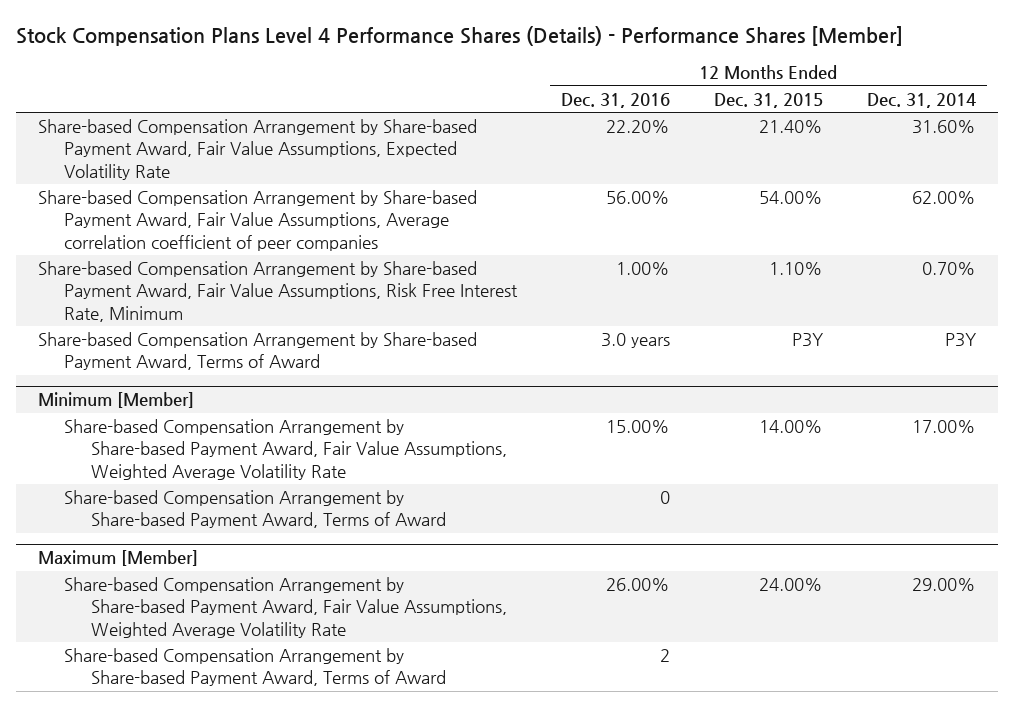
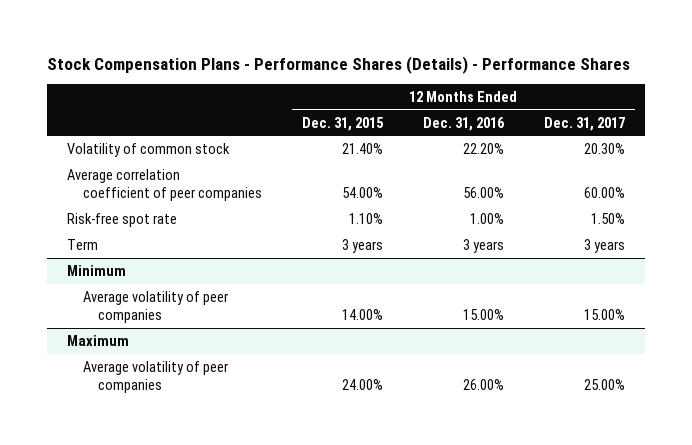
[15,26,903,47] Stock Compensation Plans Level 4 Performance Shares (Details) - Performance Shares [Member] -> [47,55,631,74] Stock Compensation Plans - Performance Shares (Details) - Performance Shares
[866,92,976,108] Dec. 31, 2014 -> none
none -> [543,116,625,131] Dec. 31, 2017
[37,332,477,371] Share-based Compensation Arrangement by Share-based Payment Award, Terms of Award -> none
[64,490,447,529] Share-based Compensation Arrangement by Share-based Payment Award, Terms of Award -> none
[64,648,447,687] Share-based Compensation Arrangement by Share-based Payment Award, Terms of Award -> none
[37,119,477,180] Share-based Compensation Arrangement by Share-based Payment Award, Fair Value Assumptions, Expected Volatility Rate -> [67,142,231,157] Volatility of common stock
[37,190,477,251] Share-based Compensation Arrangement by Share-based Payment Award, Fair Value Assumptions, Average correlation coefficient of peer companies -> [67,168,262,202] Average correlation coefficient of peer companies
[37,261,519,322] Share-based Compensation Arrangement by Share-based Payment Award, Fair Value Assumptions, Risk Free Interest Rate, Minimum -> [67,212,178,227] Risk-free spot rate
none -> [67,238,99,250] Term
[37,392,194,409] Minimum [Member] -> [67,264,127,276] Minimum
[64,419,508,480] Share-based Compensation Arrangement by Share-based Payment Award, Fair Value Assumptions, Weighted Average Volatility Rate -> [82,290,228,324] Average volatility of peer companies
[37,550,198,567] Maximum [Member] -> [67,334,130,346] Maximum
[64,577,508,638] Share-based Compensation Arrangement by Share-based Payment Award, Fair Value Assumptions, Weighted Average Volatility Rate -> [82,360,228,394] Average volatility of peer companies

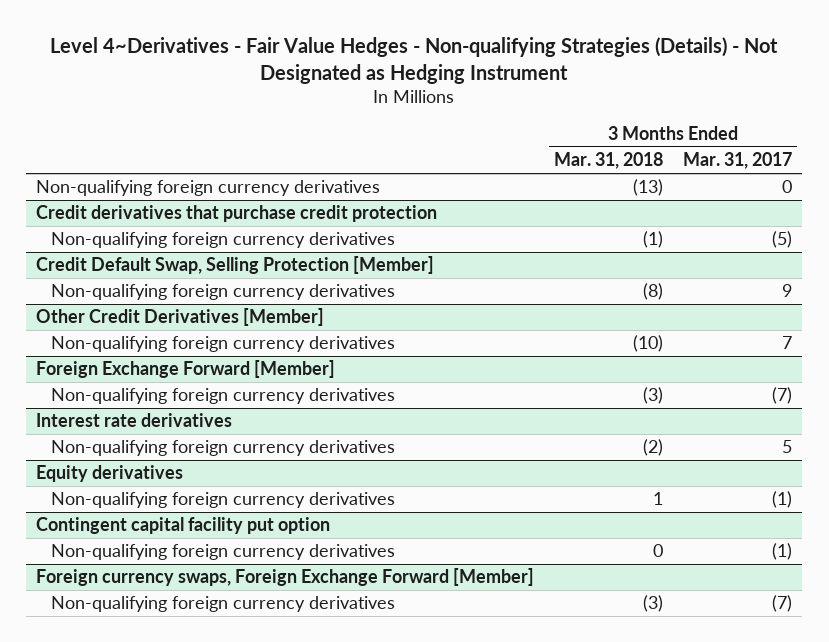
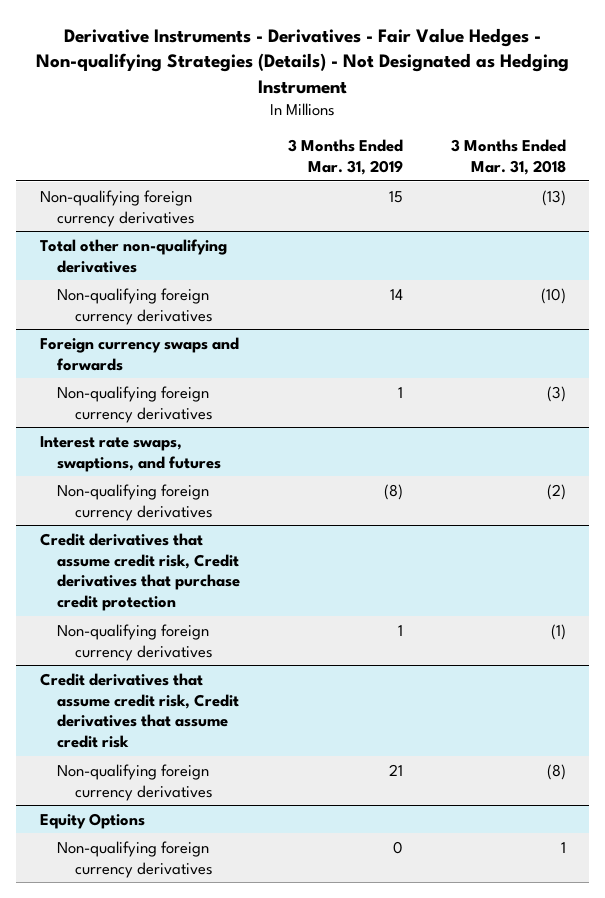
[50,36,779,84] Level 4~Derivatives - Fair Value Hedges - Non-qualifying Strategies (Details) - Not Designated as Hedging Instrument -> [35,27,569,94] Derivative Instruments - Derivatives - Fair Value Hedges - Non-qualifying Strategies (Details) - Not Designated as Hedging Instrument
[683,152,793,170] Mar. 31, 2017 -> none
none -> [287,139,403,175] 3 Months Ended Mar. 31, 2019
[51,232,396,249] Non-qualifying foreign currency derivatives -> none
[36,256,435,275] Credit Default Swap, Selling Protection [Member] -> none
[51,284,396,301] Non-qualifying foreign currency derivatives -> none
[36,308,325,327] Other Credit Derivatives [Member] -> none
[36,205,438,223] Credit derivatives that purchase credit protection -> [39,238,227,273] Total other non-qualifying derivatives
[36,360,336,379] Foreign Exchange Forward [Member] -> [39,336,239,371] Foreign currency swaps and forwards
[36,413,233,428] Interest rate derivatives -> [39,435,222,472] Interest rate swaps, swaptions, and futures
none -> [39,532,241,612] Credit derivatives that assume credit risk, Credit derivatives that purchase credit protection
none -> [57,623,214,661] Non-qualifying foreign currency derivatives
none -> [39,672,240,749] Credit derivatives that assume credit risk, Credit derivatives that assume credit risk
none -> [57,763,214,801] Non-qualifying foreign currency derivatives
[36,465,184,483] Equity derivatives -> [39,812,145,829] Equity Options
[36,517,331,535] Contingent capital facility put option -> none
[51,544,396,561] Non-qualifying foreign currency derivatives -> none
[36,568,535,587] Foreign currency swaps, Foreign Exchange Forward [Member] -> none
[51,596,396,613] Non-qualifying foreign currency derivatives -> none

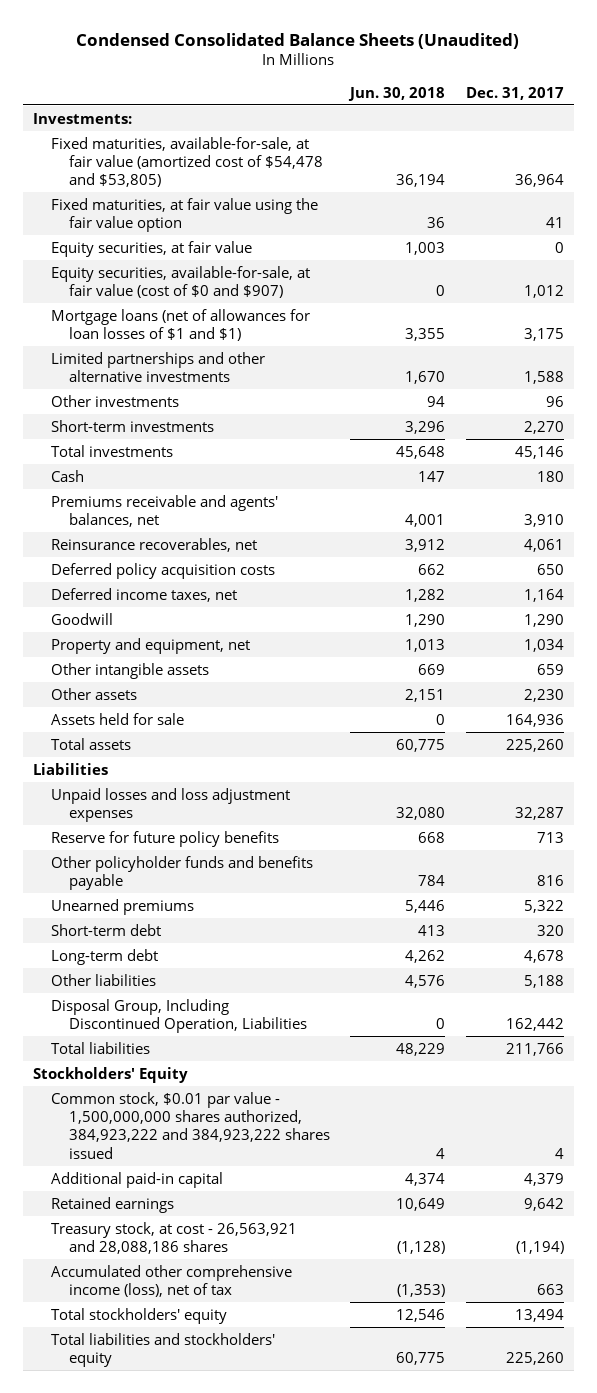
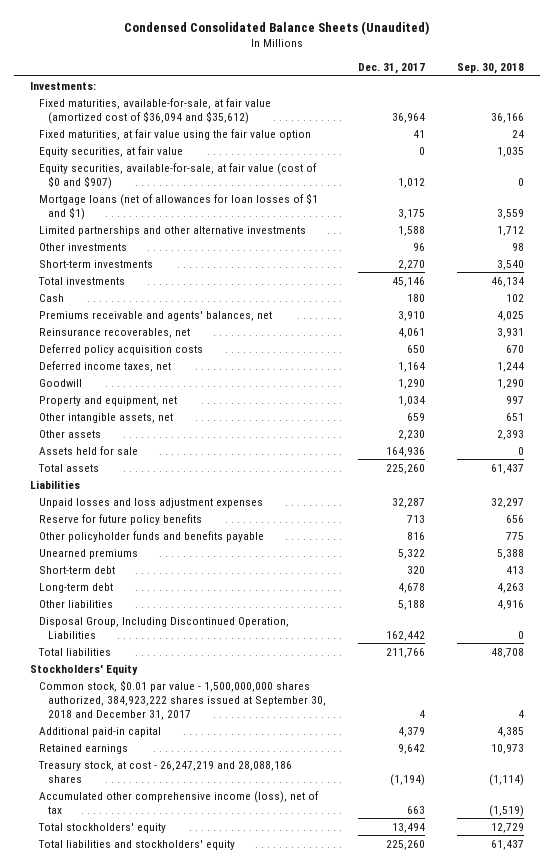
[348,86,446,101] Jun. 30, 2018 -> none
none -> [457,63,525,75] Sep. 30, 2018
[51,136,324,188] Fixed maturities, available-for-sale, at fair value (amortized cost of $54,478 and $53,805) -> [39,97,272,124] Fixed maturities, available-for-sale, at fair value (amortized cost of $36,094 and $35,612)
[51,662,210,679] Other intangible assets -> [39,412,174,423] Other intangible assets, net
[51,1091,331,1159] Common stock, $0.01 par value - 1,500,000,000 shares authorized, 384,923,222 and 384,923,222 shares issued -> [39,679,326,720] Common stock, $0.01 par value - 1,500,000,000 shares authorized, 384,923,222 shares issued at September 30, 2018 and December 31, 2017
[51,1221,298,1254] Treasury stock, at cost - 26,563,921 and 28,088,186 shares -> [38,760,293,783] Treasury stock, at cost - 26,247,219 and 28,088,186 shares

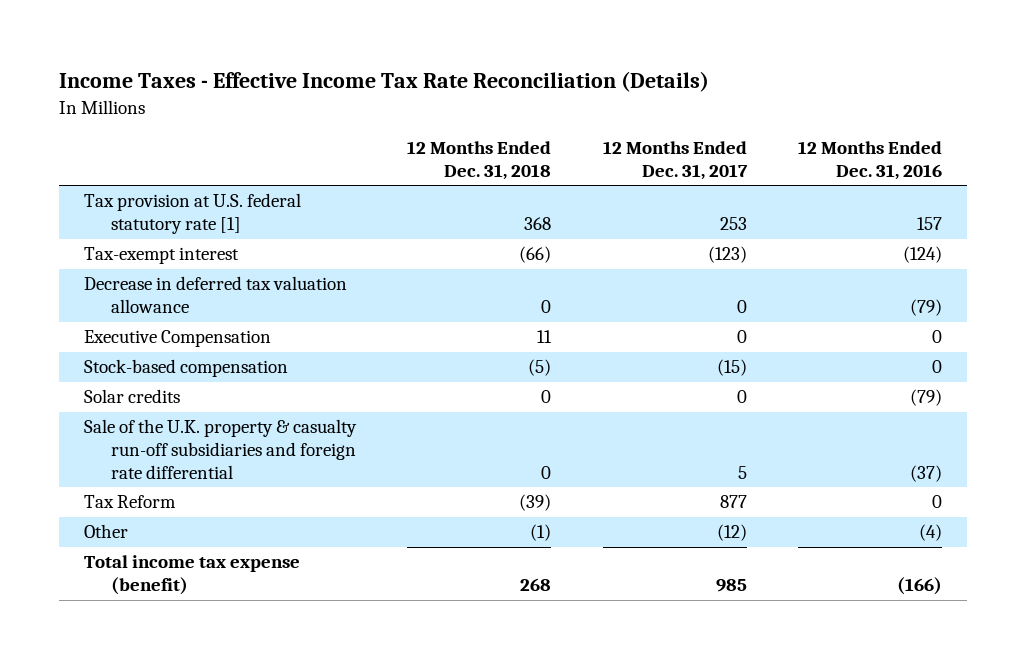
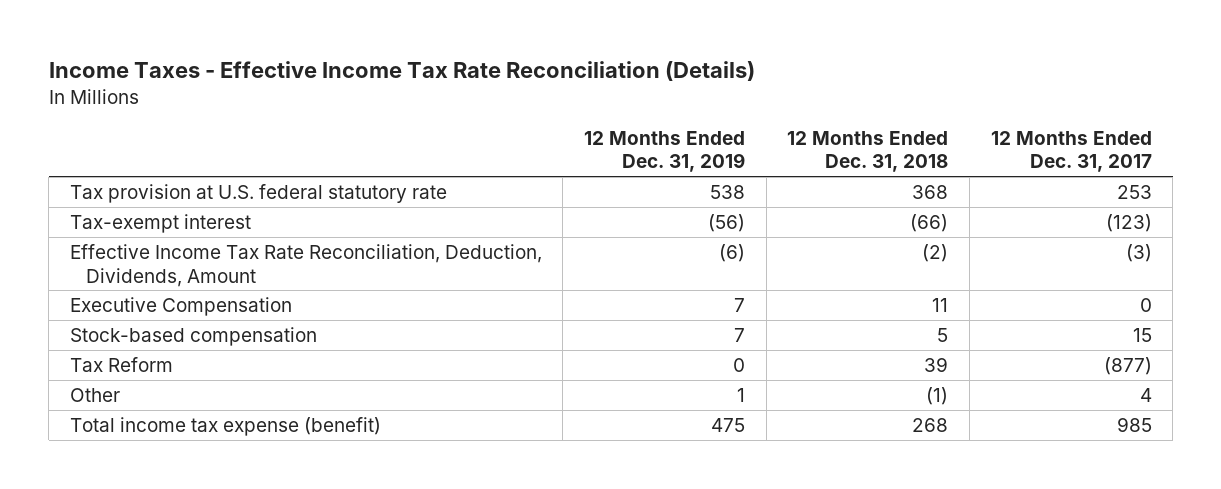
[797,140,942,180] 12 Months Ended Dec. 31, 2016 -> none
none -> [584,130,746,173] 12 Months Ended Dec. 31, 2019
[84,193,302,235] Tax provision at U.S. federal statutory rate [1] -> [69,183,447,203] Tax provision at U.S. federal statutory rate
[84,276,348,314] Decrease in deferred tax valuation allowance -> none
none -> [69,243,542,287] Effective Income Tax Rate Reconciliation, Deduction, Dividends, Amount
[84,389,181,404] Solar credits -> none
[84,419,358,479] Sale of the U.K. property & casualty run-off subsidiaries and foreign rate differential -> none
[528,359,552,377] (5) -> [937,327,949,342] 5
[716,359,747,377] (15) -> [1132,327,1152,342] 15
[519,494,552,512] (39) -> [924,356,949,372] 39
[719,495,747,509] 877 -> [1103,356,1152,375] (877)
[716,524,747,542] (12) -> [1139,387,1152,402] 4

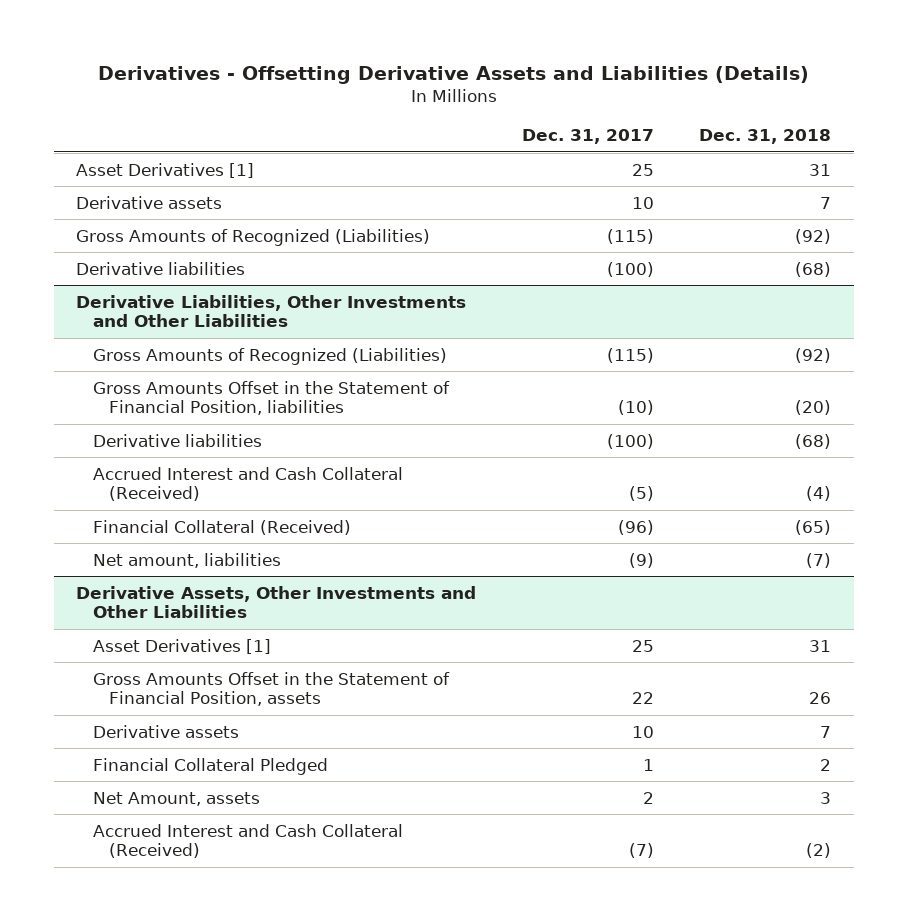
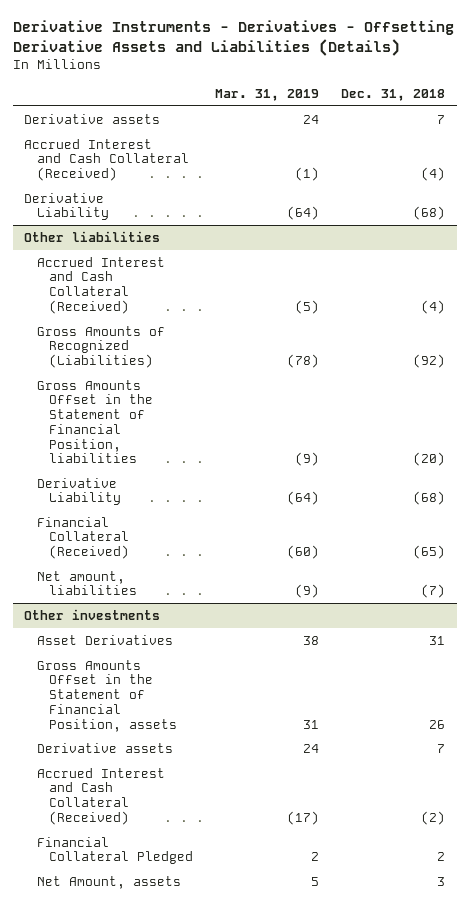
[97,65,809,84] Derivatives - Offsetting Derivative Assets and Liabilities (Details) -> [12,20,454,56] Derivative Instruments - Derivatives - Offsetting Derivative Assets and Liabilities (Details)
[521,129,654,145] Dec. 31, 2017 -> none
none -> [215,89,320,102] Mar. 31, 2019
[76,162,255,178] Asset Derivatives [1] -> none
[76,228,431,246] Gross Amounts of Recognized (Liabilities) -> none
[76,294,467,328] Derivative Liabilities, Other Investments and Other Liabilities -> none
none -> [24,138,189,182] Accrued Interest and Cash Collateral (Received)
[76,261,246,275] Derivative liabilities -> [24,192,109,221] Derivative Liability
none -> [24,230,161,242] Other liabilities
none -> [36,256,165,314] Accrued Interest and Cash Collateral (Received)
[92,466,403,502] Accrued Interest and Cash Collateral (Received) -> none
[92,433,262,447] Derivative liabilities -> [36,477,121,506] Derivative Liability
[76,585,477,619] Derivative Assets, Other Investments and Other Liabilities -> none
none -> [24,608,161,620] Other investments
[92,638,271,654] Asset Derivatives [1] -> [36,634,173,645] Asset Derivatives
none -> [36,767,165,825] Accrued Interest and Cash Collateral (Received)
[92,823,403,859] Accrued Interest and Cash Collateral (Received) -> none

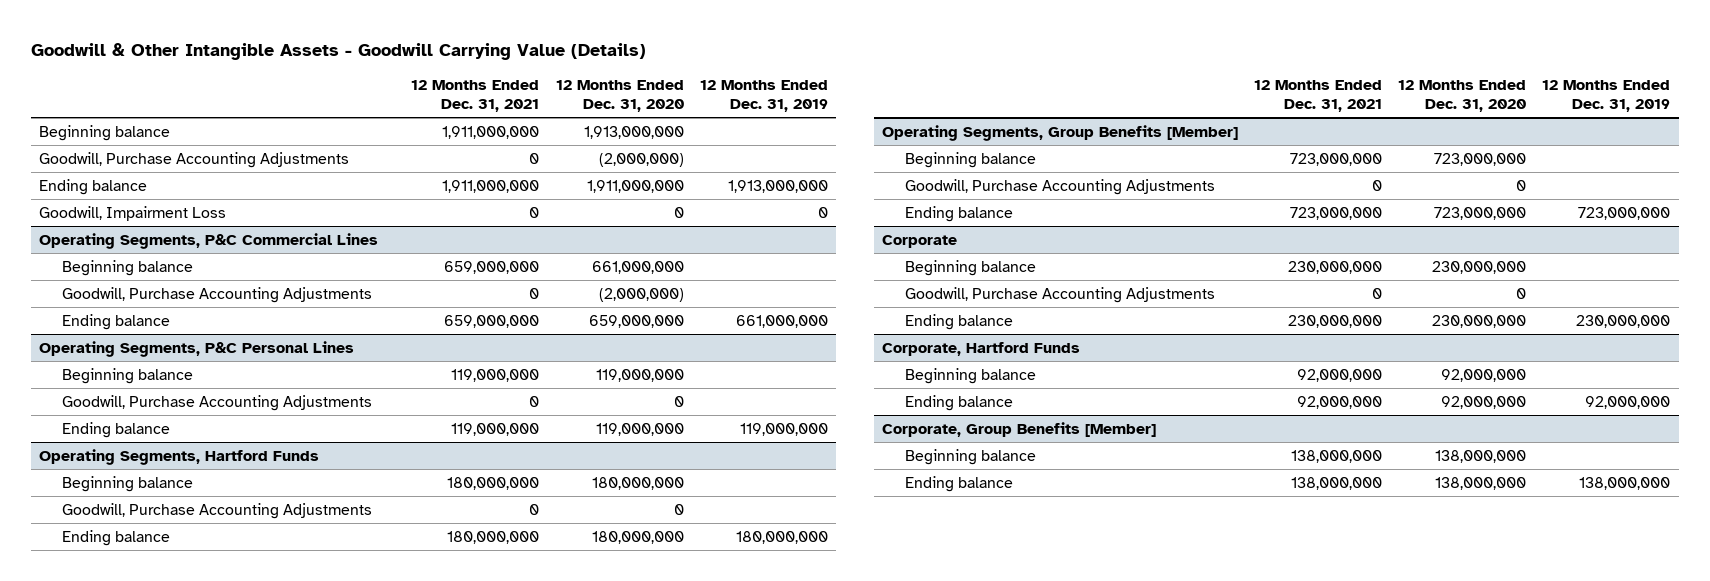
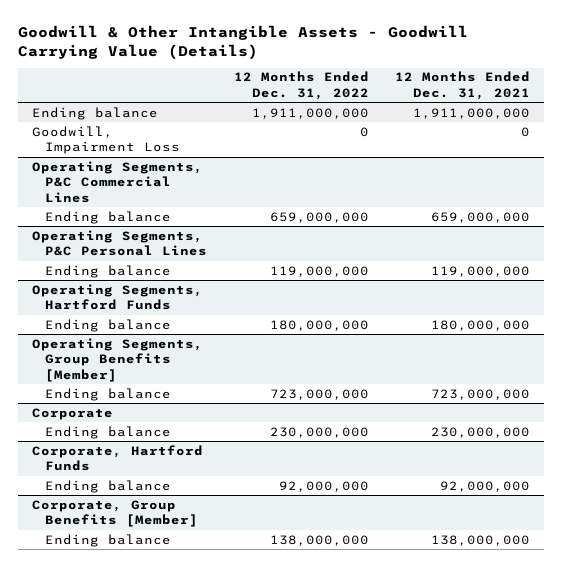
[555,79,684,113] 12 Months Ended Dec. 31, 2020 -> none
[699,79,828,113] 12 Months Ended Dec. 31, 2019 -> none
none -> [233,71,369,100] 12 Months Ended Dec. 31, 2022
[39,124,171,141] Beginning balance -> none
[39,151,350,168] Goodwill, Purchase Accounting Adjustments -> none
[61,259,193,276] Beginning balance -> none
[61,286,372,303] Goodwill, Purchase Accounting Adjustments -> none
[61,367,193,384] Beginning balance -> none
[61,394,372,411] Goodwill, Purchase Accounting Adjustments -> none
[61,475,193,492] Beginning balance -> none
[61,502,372,519] Goodwill, Purchase Accounting Adjustments -> none
[904,151,1036,168] Beginning balance -> none
[904,178,1215,195] Goodwill, Purchase Accounting Adjustments -> none
[904,259,1036,276] Beginning balance -> none
[904,286,1215,303] Goodwill, Purchase Accounting Adjustments -> none
[904,367,1036,384] Beginning balance -> none
[904,448,1036,465] Beginning balance -> none

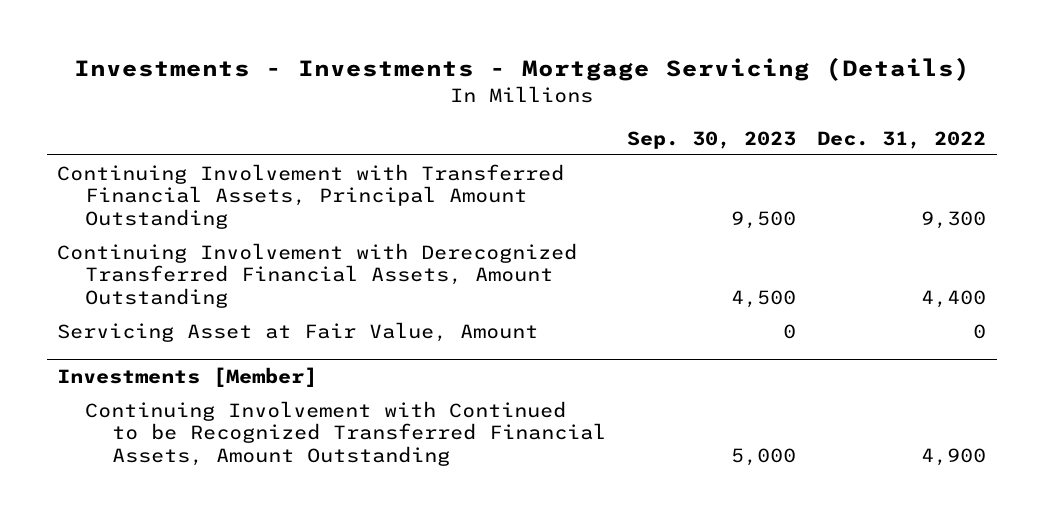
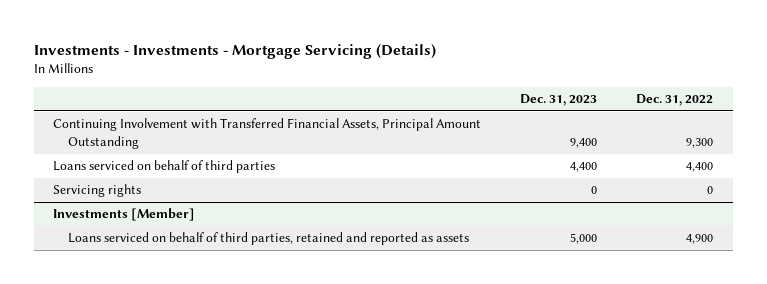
[627,130,797,149] Sep. 30, 2023 -> none
none -> [520,94,598,107] Dec. 31, 2023
[57,242,578,309] Continuing Involvement with Derecognized Transferred Financial Assets, Amount Outstanding -> [53,160,276,174] Loans serviced on behalf of third parties
[57,321,539,342] Servicing Asset at Fair Value, Amount -> [53,184,142,198] Servicing rights
[84,400,607,467] Continuing Involvement with Continued to be Recognized Transferred Financial Assets, Amount Outstanding -> [67,232,469,246] Loans serviced on behalf of third parties, retained and reported as assets

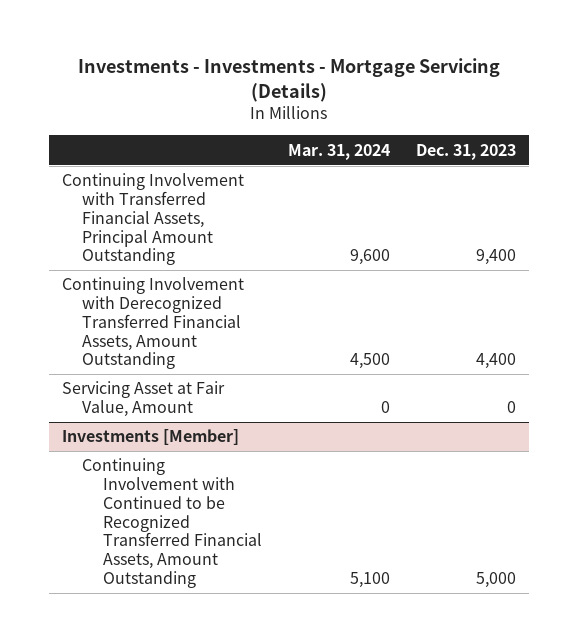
[636,94,714,107] Dec. 31, 2022 -> none
none -> [287,143,390,160] Mar. 31, 2024
[53,160,276,174] Loans serviced on behalf of third parties -> [61,277,244,370] Continuing Involvement with Derecognized Transferred Financial Assets, Amount Outstanding
[53,184,142,198] Servicing rights -> [61,381,225,418] Servicing Asset at Fair Value, Amount
[67,232,469,246] Loans serviced on behalf of third parties, retained and reported as assets -> [82,458,262,588] Continuing Involvement with Continued to be Recognized Transferred Financial Assets, Amount Outstanding

